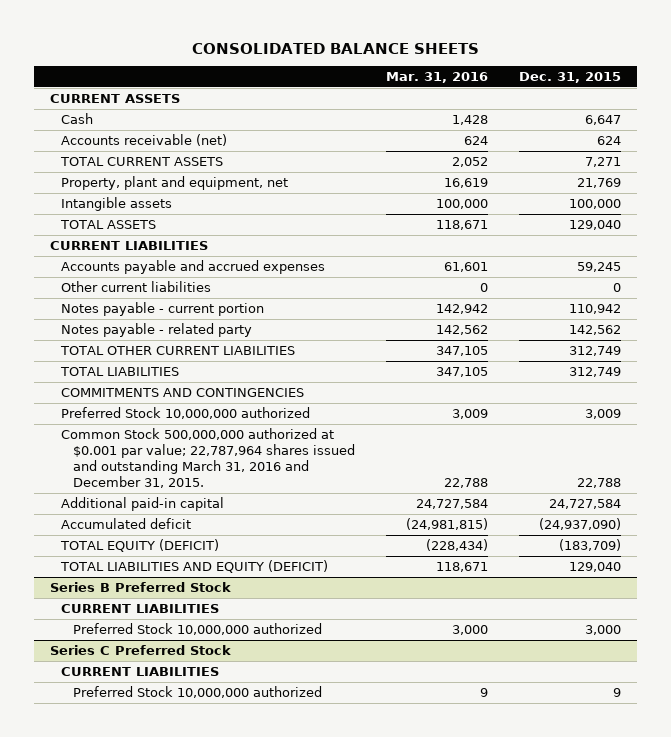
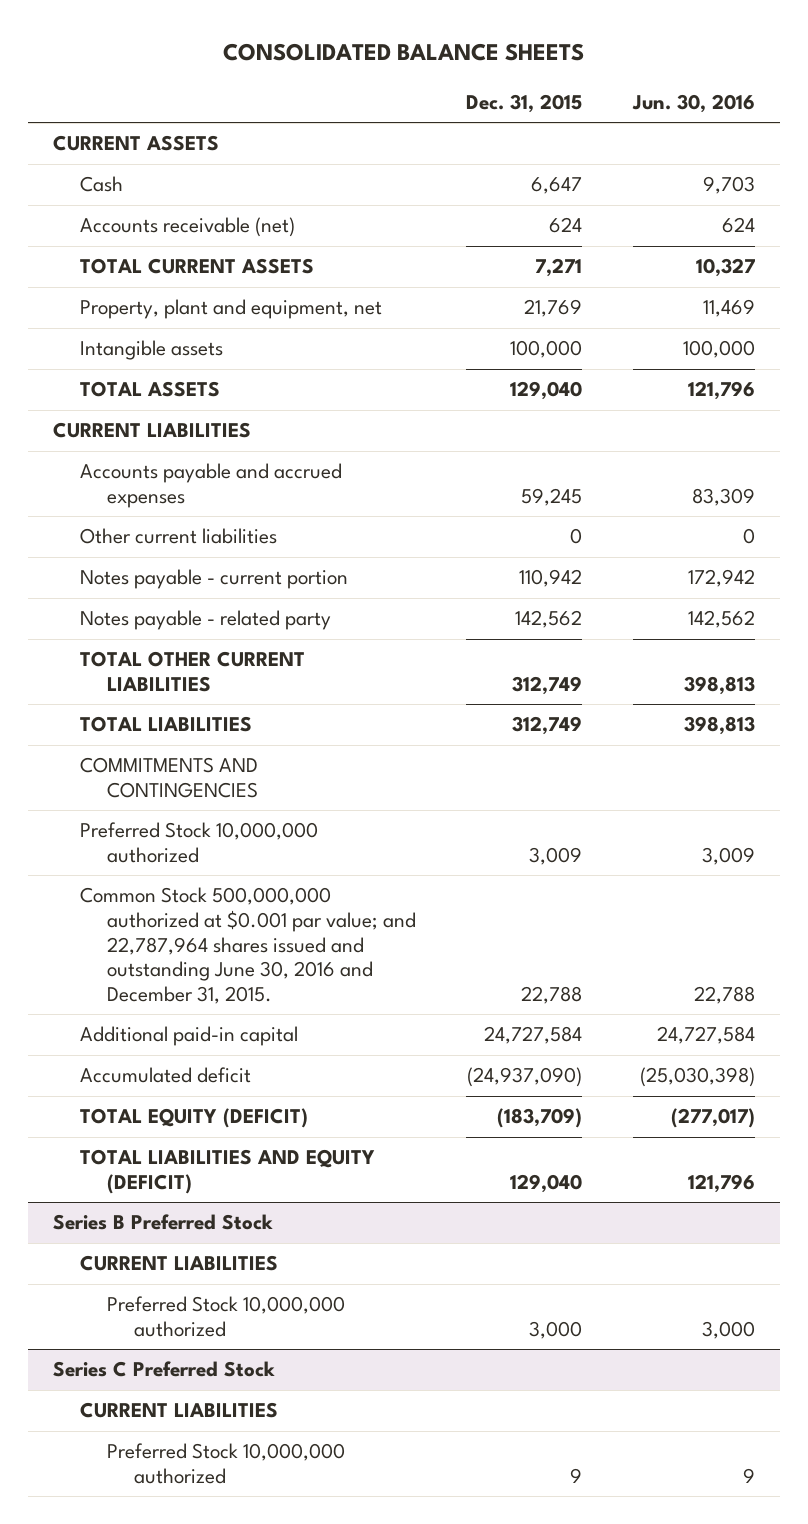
[386,72,489,84] Mar. 31, 2016 -> none
none -> [631,93,755,113] Jun. 30, 2016
[61,427,356,489] Common Stock 500,000,000 authorized at $0.001 par value; 22,787,964 shares issued and outstanding March 31, 2016 and December 31, 2015. -> [80,887,416,1004] Common Stock 500,000,000 authorized at $0.001 par value; and 22,787,964 shares issued and outstanding June 30, 2016 and December 31, 2015.

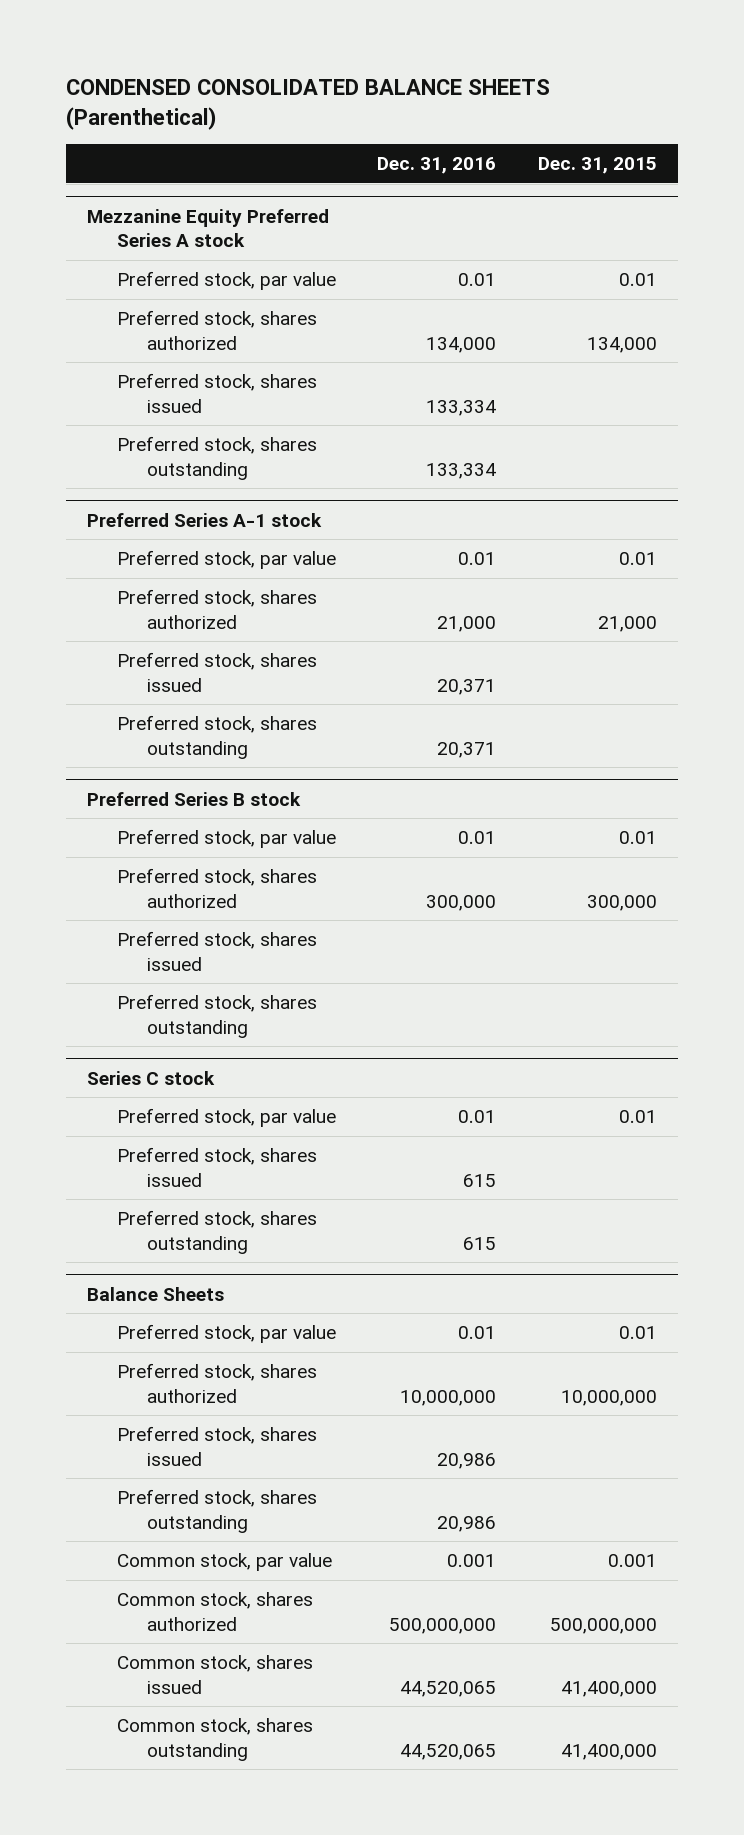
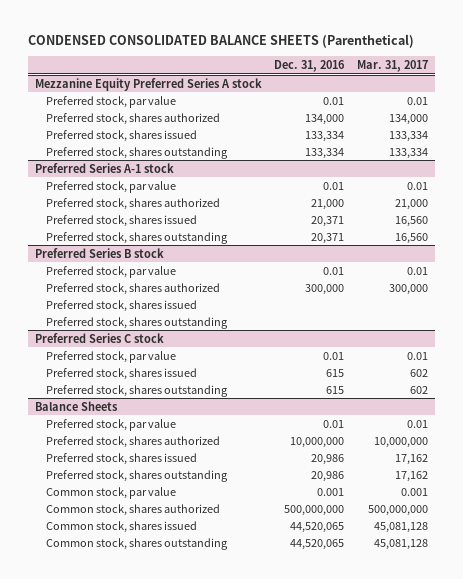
[538,157,658,175] Dec. 31, 2015 -> none
none -> [357,59,429,72] Mar. 31, 2017
[86,1070,215,1085] Series C stock -> [34,332,164,343] Preferred Series C stock

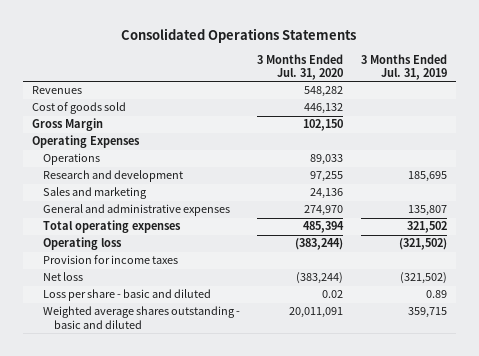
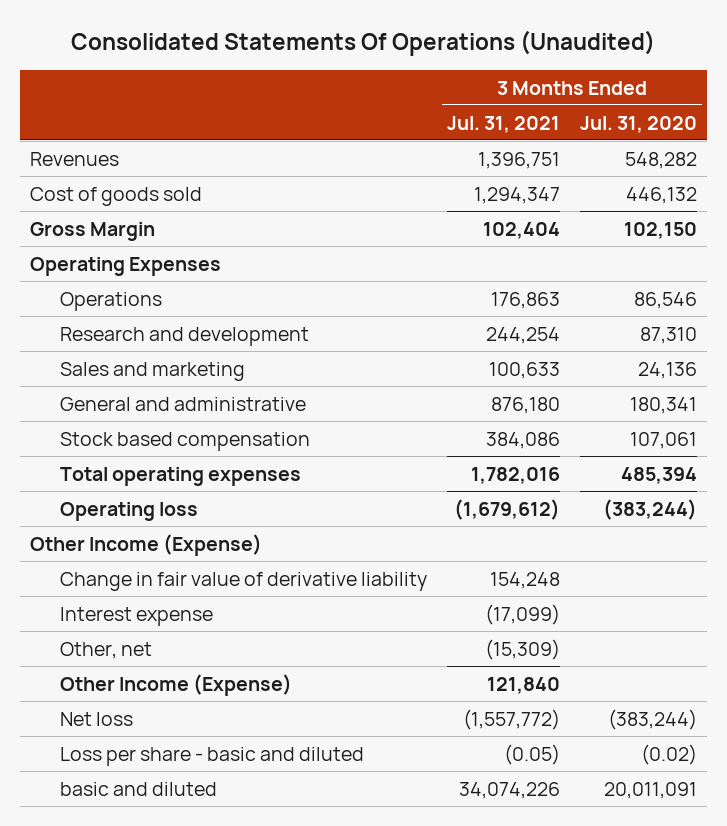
[121,28,357,44] Consolidated Operations Statements -> [71,30,656,57] Consolidated Statements Of Operations (Unaudited)
[360,53,447,80] 3 Months Ended Jul. 31, 2019 -> none
none -> [447,115,561,133] Jul. 31, 2021
[310,154,344,166] 89,033 -> [634,291,698,309] 86,546
[310,171,344,183] 97,255 -> [640,326,698,344] 87,310
[42,204,230,217] General and administrative expenses -> [60,396,307,411] General and administrative
[304,205,344,217] 274,970 -> [630,396,698,414] 180,341
none -> [60,431,311,451] Stock based compensation
[42,255,178,265] Provision for income taxes -> none
none -> [29,533,262,556] Other Income (Expense)
none -> [60,571,428,591] Change in fair value of derivative liability
none -> [60,606,214,626] Interest expense
none -> [60,641,153,659] Other, net
none -> [60,673,293,696] Other Income (Expense)
[322,290,344,299] 0.02 -> [641,743,698,765] (0.02)
[42,306,240,329] Weighted average shares outstanding - basic and diluted -> [60,781,218,796] basic and diluted

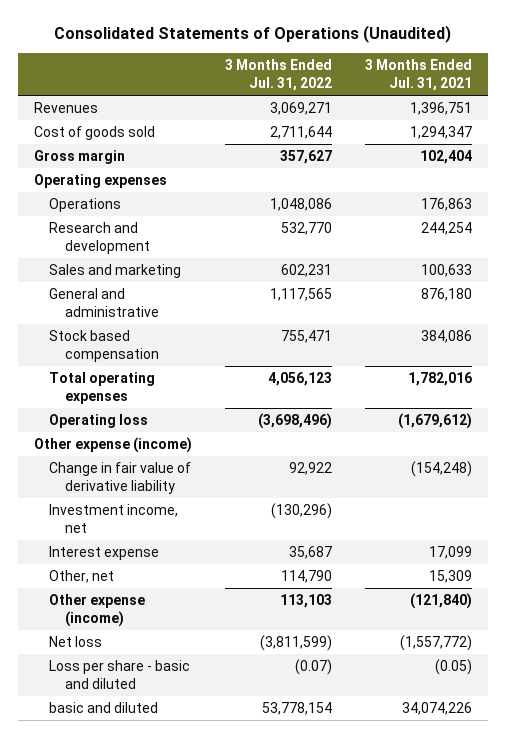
[71,30,656,57] Consolidated Statements Of Operations (Unaudited) -> [53,25,451,44] Consolidated Statements of Operations (Unaudited)
[580,115,698,133] Jul. 31, 2020 -> none
none -> [224,59,332,91] 3 Months Ended Jul. 31, 2022
[29,221,155,241] Gross Margin -> [34,150,126,165] Gross margin
[29,256,221,276] Operating Expenses -> [34,174,168,189] Operating expenses
[29,533,262,556] Other Income (Expense) -> [34,437,193,454] Other expense (income)
[490,571,561,589] 154,248 -> [410,461,472,478] (154,248)
none -> [49,504,179,533] Investment income, net
[485,603,561,625] (17,099) -> [428,546,472,560] 17,099
[485,638,561,660] (15,309) -> [428,570,472,584] 15,309
[60,673,293,696] Other Income (Expense) -> [49,594,146,627] Other expense (income)
[487,676,561,694] 121,840 -> [409,593,472,610] (121,840)

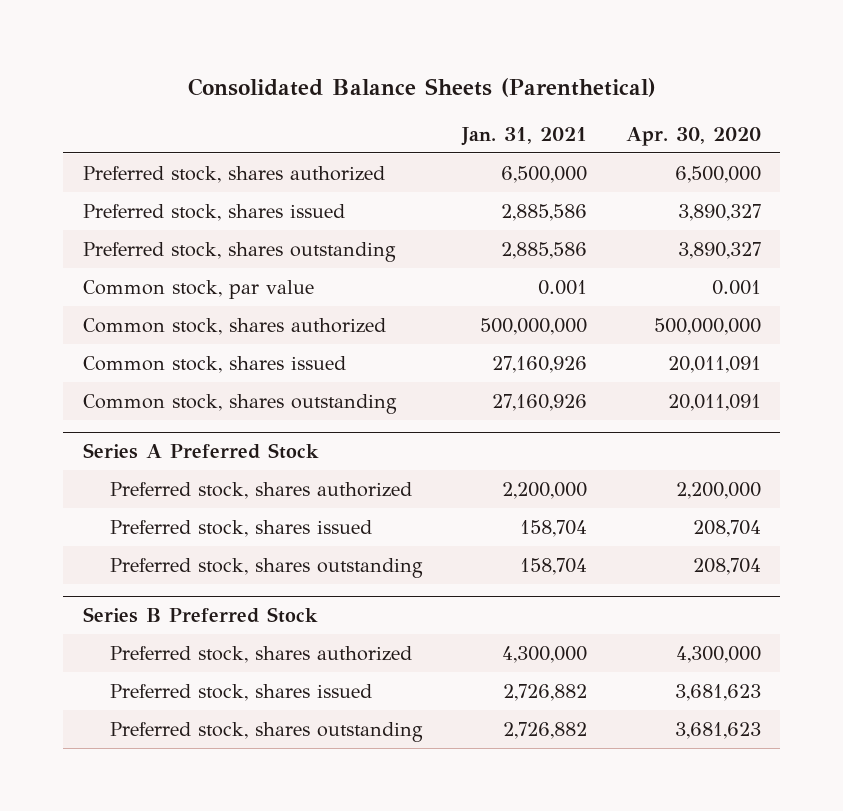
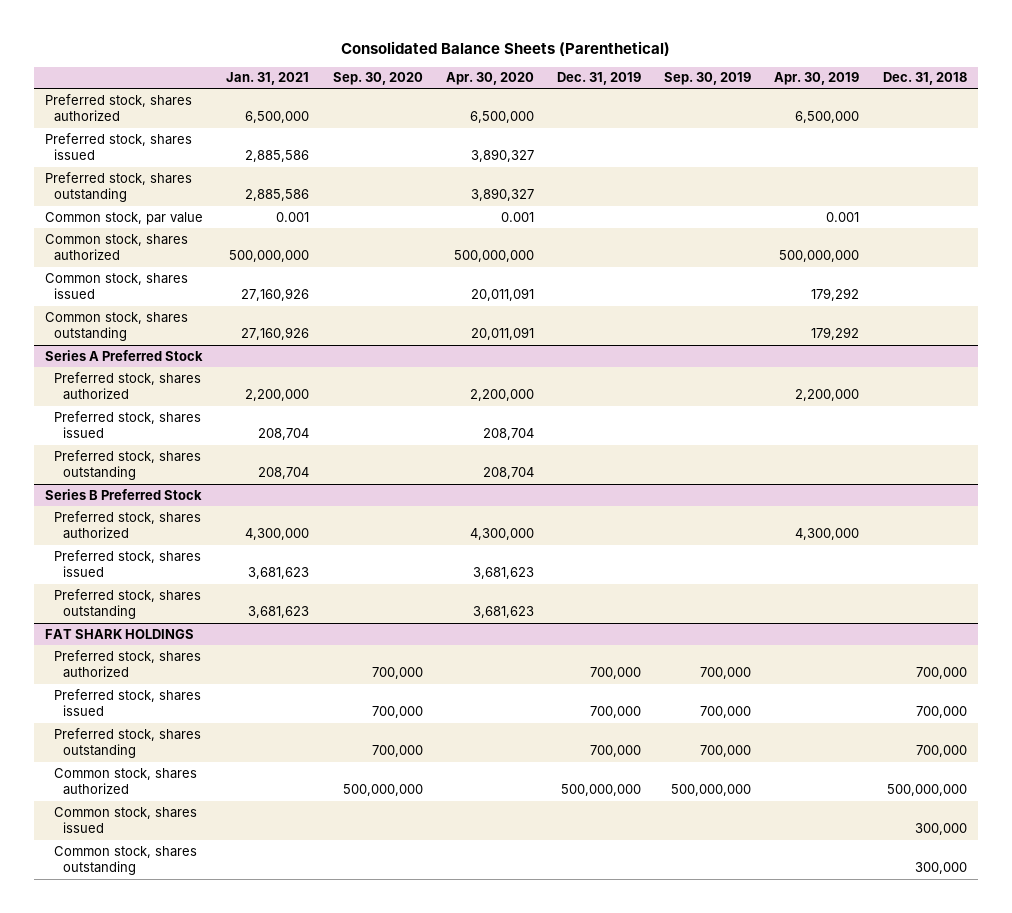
none -> [332,72,423,86] Sep. 30, 2020
none -> [556,72,641,86] Dec. 31, 2019
none -> [664,72,752,86] Sep. 30, 2019
none -> [774,72,860,86] Apr. 30, 2019
none -> [882,72,967,86] Dec. 31, 2018
[519,519,587,537] 158,704 -> [258,428,310,441] 208,704
[519,557,587,575] 158,704 -> [258,467,310,480] 208,704
[502,683,587,701] 2,726,882 -> [248,567,310,580] 3,681,623
[502,721,587,739] 2,726,882 -> [248,606,310,619] 3,681,623
none -> [45,628,195,639] FAT SHARK HOLDINGS
none -> [54,649,202,679] Preferred stock, shares authorized
none -> [54,688,202,717] Preferred stock, shares issued
none -> [54,727,202,759] Preferred stock, shares outstanding
none -> [54,767,198,796] Common stock, shares authorized
none -> [54,806,198,834] Common stock, shares issued
none -> [54,845,198,876] Common stock, shares outstanding

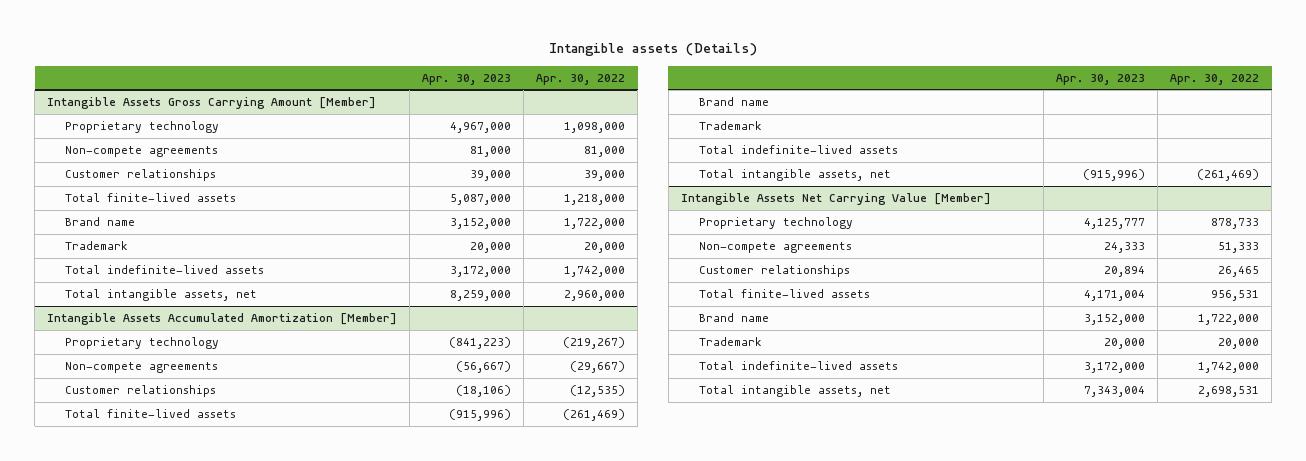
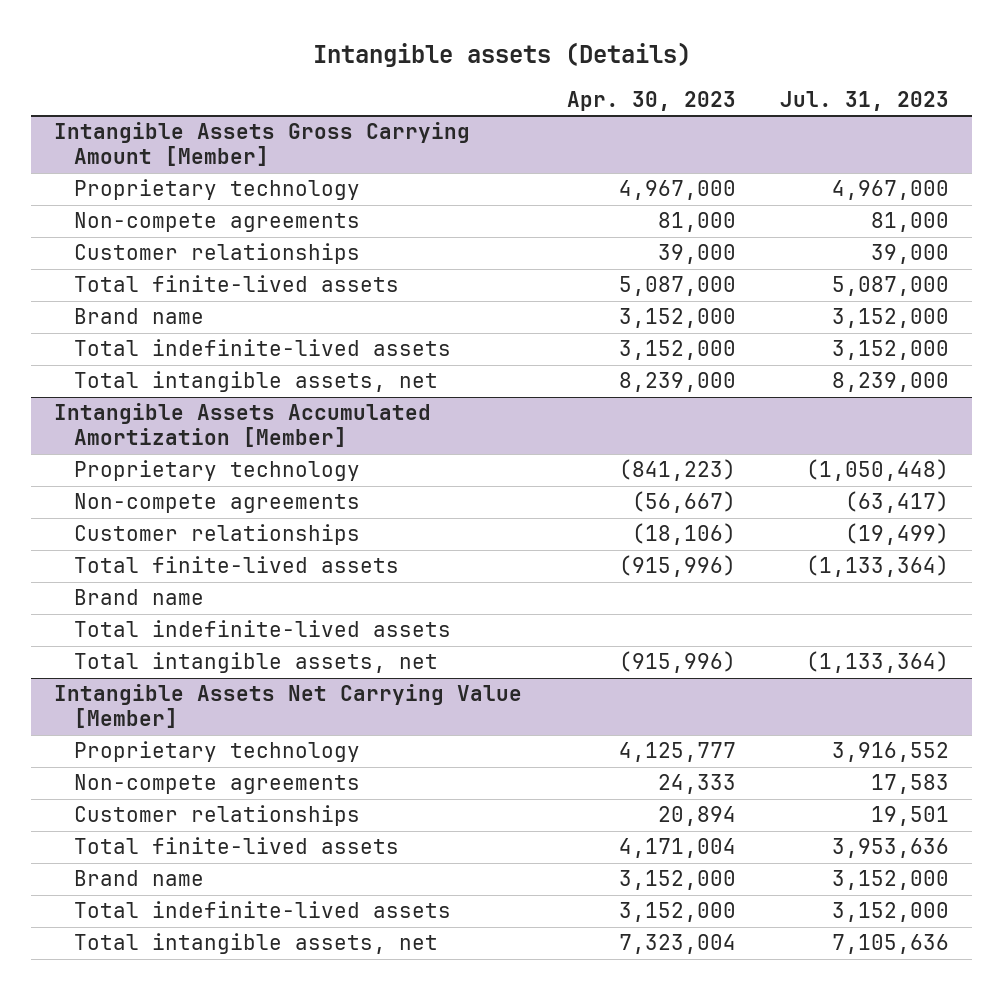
[536,73,626,85] Apr. 30, 2022 -> none
none -> [780,90,950,111] Jul. 31, 2023
[65,241,129,251] Trademark -> none
[450,266,512,278] 3,172,000 -> [618,340,736,361] 3,152,000
[450,290,512,302] 8,259,000 -> [618,372,736,393] 8,239,000
[698,121,762,131] Trademark -> none
[698,337,762,347] Trademark -> none
[1084,362,1146,374] 3,172,000 -> [618,902,736,923] 3,152,000
[1084,386,1146,398] 7,343,004 -> [618,934,736,955] 7,323,004

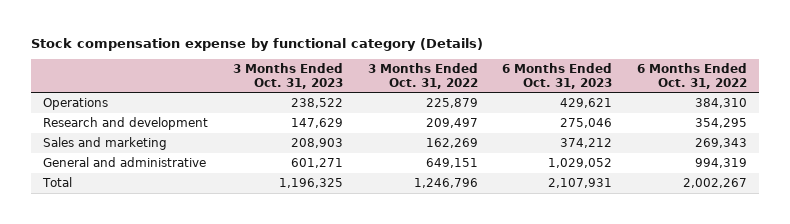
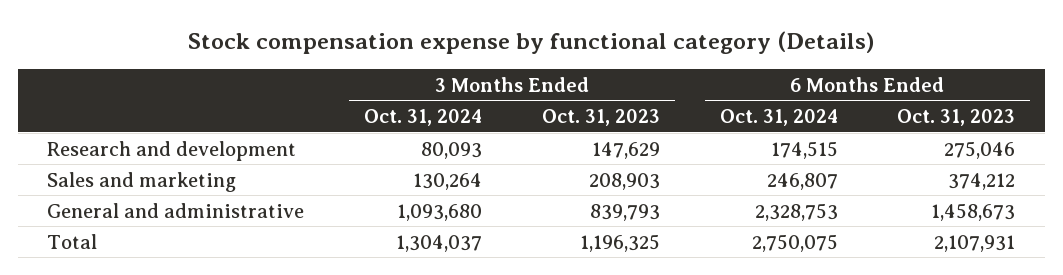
[367,63,478,89] 3 Months Ended Oct. 31, 2022 -> none
[637,63,748,89] 6 Months Ended Oct. 31, 2022 -> none
none -> [364,109,483,127] Oct. 31, 2024
none -> [719,109,838,127] Oct. 31, 2024
[43,97,109,110] Operations -> none
[290,157,343,168] 601,271 -> [589,203,660,221] 839,793
[548,157,613,168] 1,029,052 -> [931,202,1016,221] 1,458,673

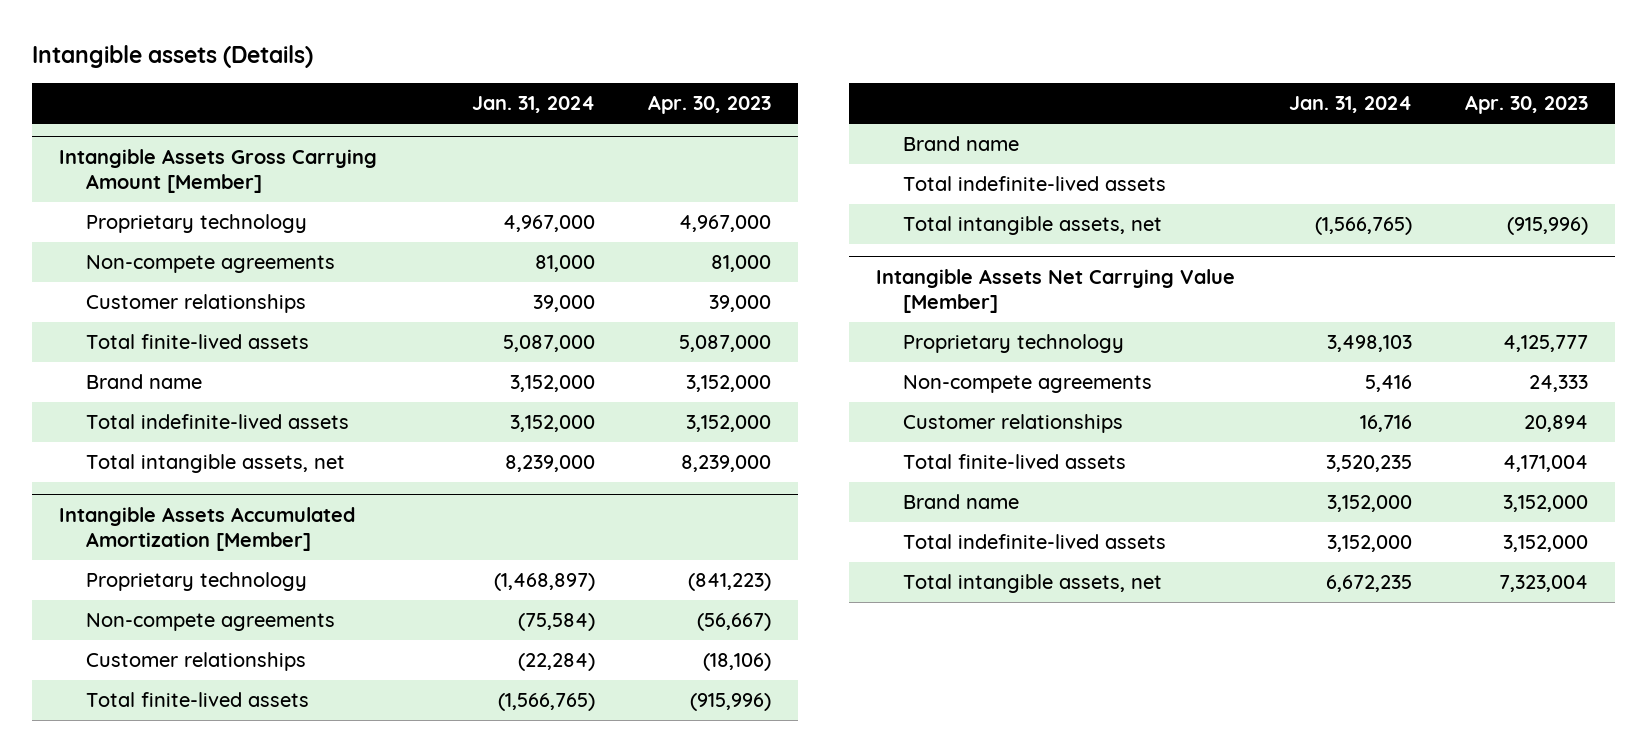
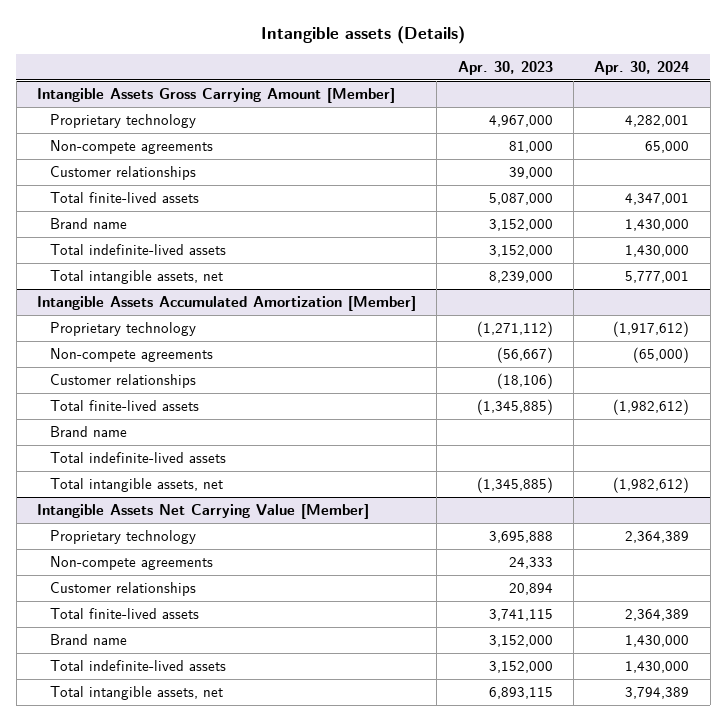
[471,96,595,114] Jan. 31, 2024 -> none
none -> [594,61,690,76] Apr. 30, 2024
[688,573,772,592] (841,223) -> [476,321,553,338] (1,271,112)
[690,693,772,712] (915,996) -> [476,399,553,416] (1,345,885)
[1507,217,1589,236] (915,996) -> [476,477,553,494] (1,345,885)
[1503,335,1589,353] 4,125,777 -> [488,531,553,544] 3,695,888
[1503,455,1589,473] 4,171,004 -> [488,609,553,622] 3,741,115
[1499,575,1589,593] 7,323,004 -> [488,687,553,700] 6,893,115

